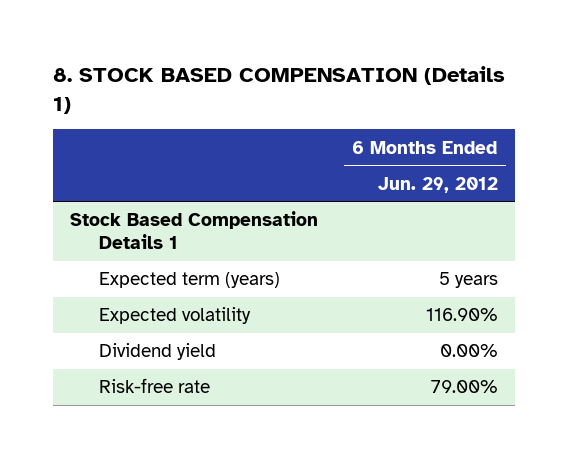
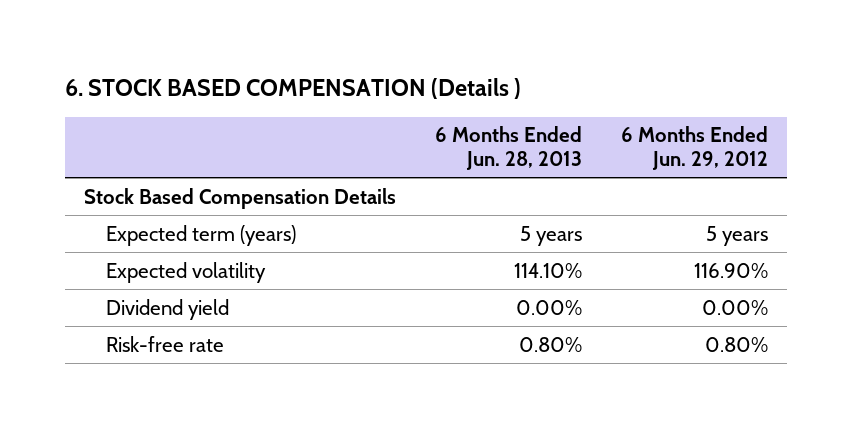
[53,66,506,114] 8. STOCK BASED COMPENSATION (Details 1) -> [64,78,521,100] 6. STOCK BASED COMPENSATION (Details )
none -> [434,126,582,170] 6 Months Ended Jun. 28, 2013
[70,211,319,250] Stock Based Compensation Details 1 -> [83,187,396,209] Stock Based Compensation Details
[430,380,498,394] 79.00% -> [704,336,768,352] 0.80%

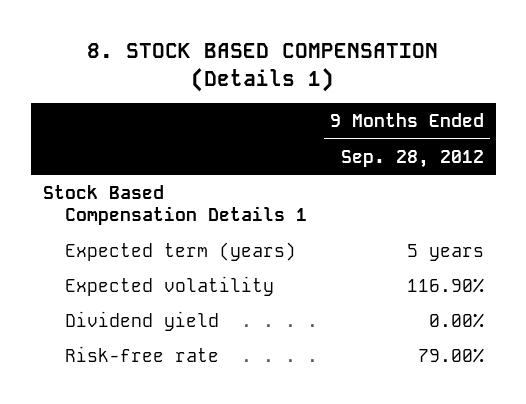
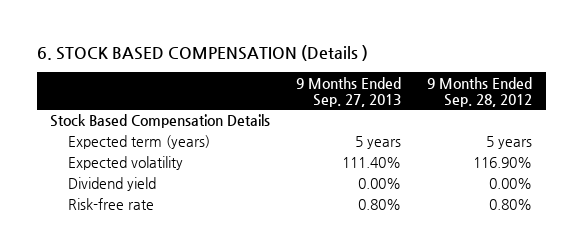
[87,43,439,92] 8. STOCK BASED COMPENSATION (Details 1) -> [36,45,368,62] 6. STOCK BASED COMPENSATION (Details )
none -> [296,76,402,107] 9 Months Ended Sep. 27, 2013
[42,184,307,226] Stock Based Compensation Details 1 -> [49,114,270,129] Stock Based Compensation Details
[417,347,484,363] 79.00% -> [489,199,533,211] 0.80%

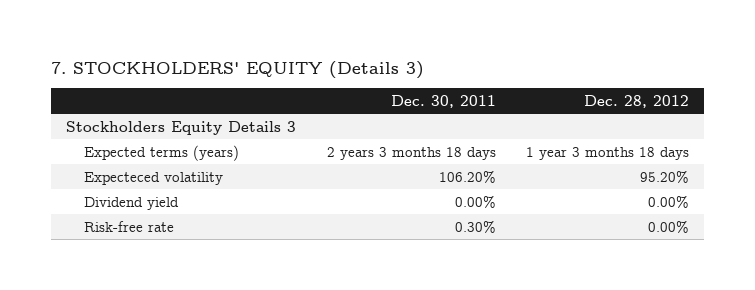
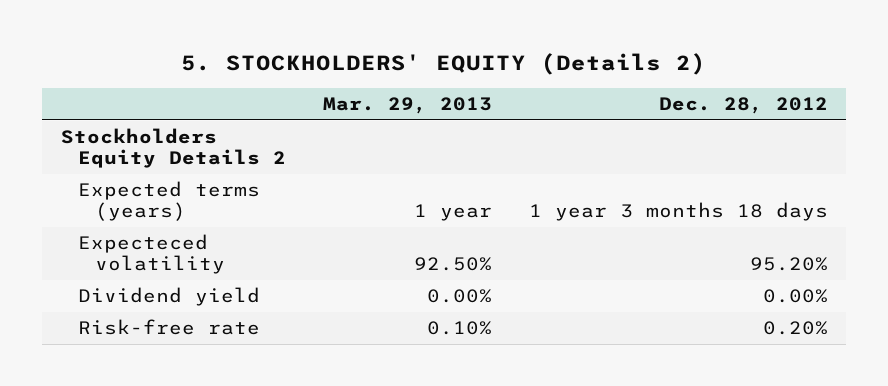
[50,60,424,79] 7. STOCKHOLDERS' EQUITY (Details 3) -> [181,53,707,76] 5. STOCKHOLDERS' EQUITY (Details 2)
[390,95,496,109] Dec. 30, 2011 -> none
none -> [322,97,492,115] Mar. 29, 2013
[66,120,297,135] Stockholders Equity Details 3 -> [60,128,286,169] Stockholders Equity Details 2
[648,219,690,233] 0.00% -> [762,321,828,336] 0.20%

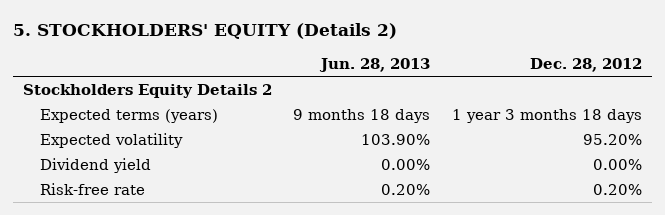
[322,97,492,115] Mar. 29, 2013 -> none
none -> [319,58,431,73] Jun. 28, 2013
[77,234,226,275] Expecteced volatility -> [40,133,184,149] Expected volatility

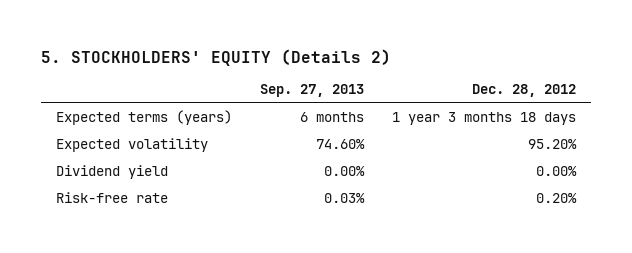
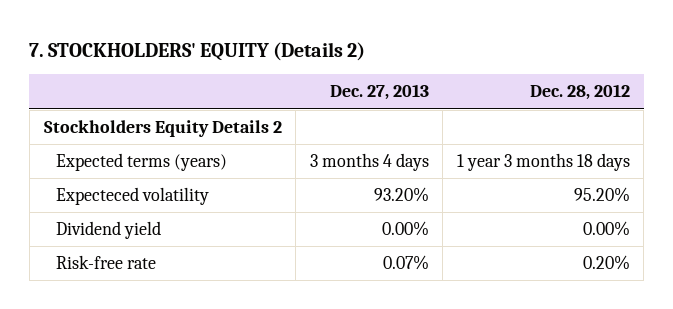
[41,48,392,66] 5. STOCKHOLDERS' EQUITY (Details 2) -> [29,41,366,61] 7. STOCKHOLDERS' EQUITY (Details 2)
[260,84,365,98] Sep. 27, 2013 -> none
none -> [329,84,429,101] Dec. 27, 2013
none -> [43,120,282,138] Stockholders Equity Details 2
[55,138,208,153] Expected volatility -> [56,187,210,206] Expecteced volatility

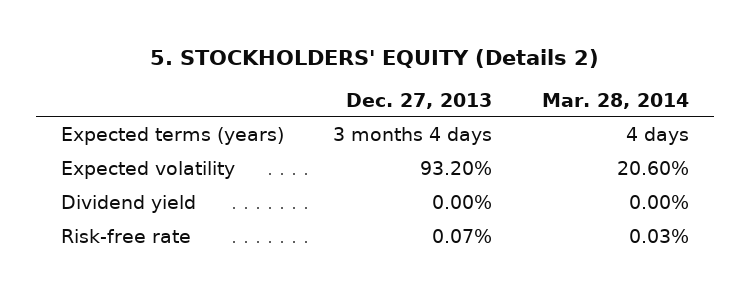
[29,41,366,61] 7. STOCKHOLDERS' EQUITY (Details 2) -> [149,48,599,68] 5. STOCKHOLDERS' EQUITY (Details 2)
[529,84,630,101] Dec. 28, 2012 -> none
none -> [541,92,689,109] Mar. 28, 2014
[43,120,282,138] Stockholders Equity Details 2 -> none
[56,187,210,206] Expecteced volatility -> [60,161,235,180] Expected volatility

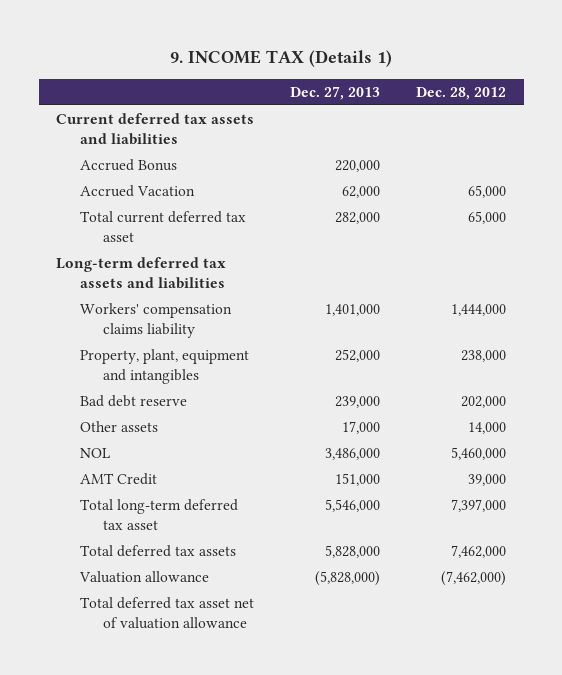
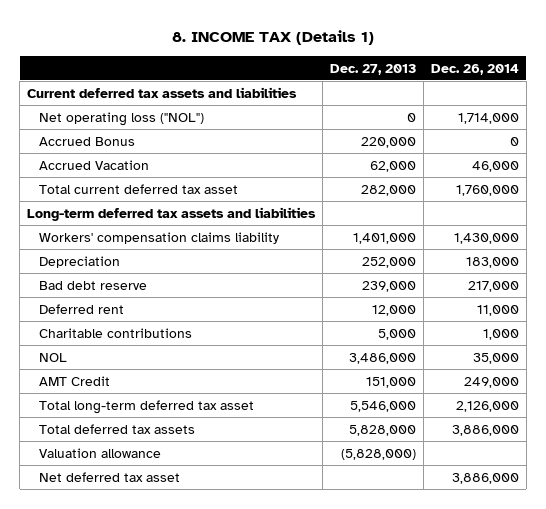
[170,49,393,67] 9. INCOME TAX (Details 1) -> [171,29,374,45] 8. INCOME TAX (Details 1)
[415,86,506,100] Dec. 28, 2012 -> none
none -> [430,63,519,75] Dec. 26, 2014
none -> [38,111,204,126] Net operating loss ("NOL")
[79,349,249,384] Property, plant, equipment and intangibles -> [38,255,120,268] Depreciation
[79,421,158,433] Other assets -> none
none -> [38,303,124,314] Deferred rent
none -> [38,327,192,338] Charitable contributions
[79,597,254,629] Total deferred tax asset net of valuation allowance -> [38,471,180,482] Net deferred tax asset

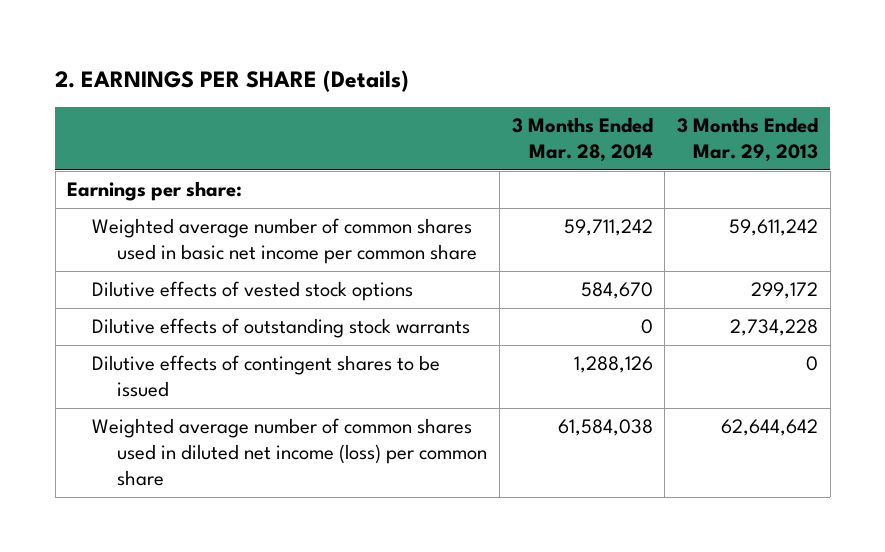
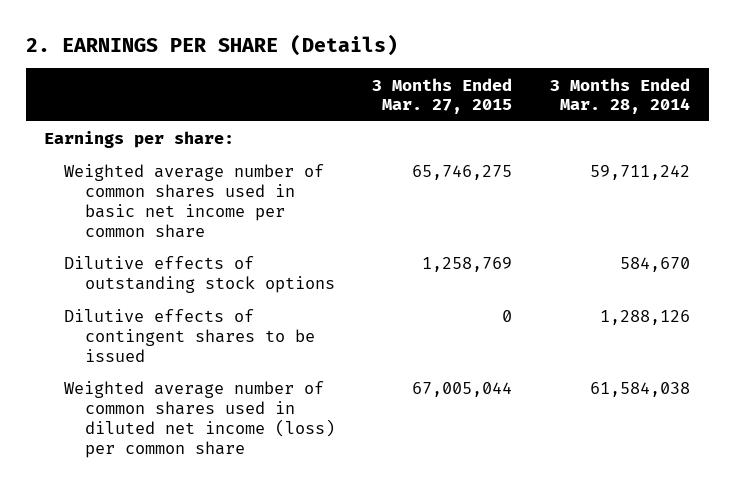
[677,116,819,162] 3 Months Ended Mar. 29, 2013 -> none
none -> [372,77,513,115] 3 Months Ended Mar. 27, 2015
[92,318,471,339] Dilutive effects of outstanding stock warrants -> none
[92,281,414,302] Dilutive effects of vested stock options -> [64,256,335,294] Dilutive effects of outstanding stock options

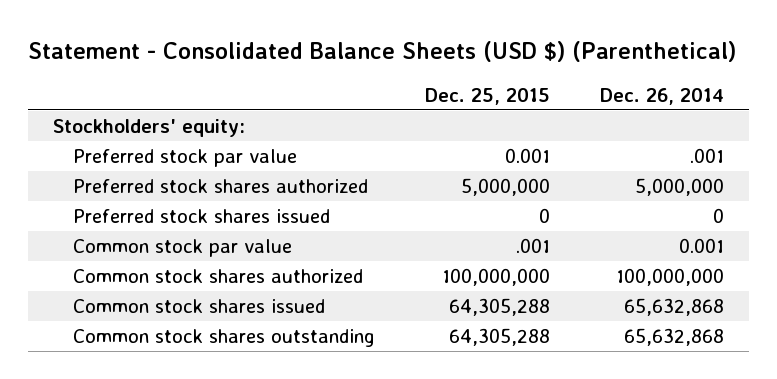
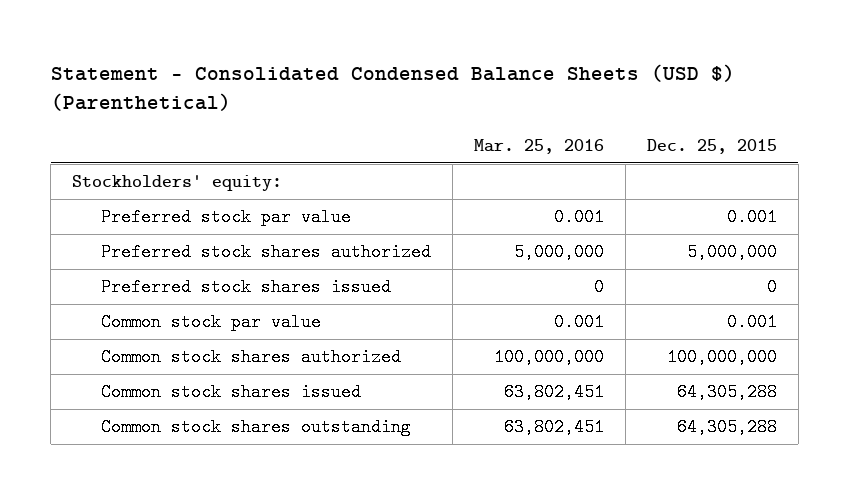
[27,41,736,63] Statement - Consolidated Balance Sheets (USD $) (Parenthetical) -> [50,63,735,112] Statement - Consolidated Condensed Balance Sheets (USD $) (Parenthetical)
[599,87,724,105] Dec. 26, 2014 -> none
none -> [474,139,605,155] Mar. 25, 2016
[516,237,551,253] .001 -> [726,313,777,332] 0.001

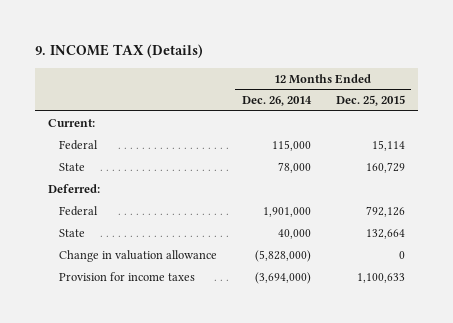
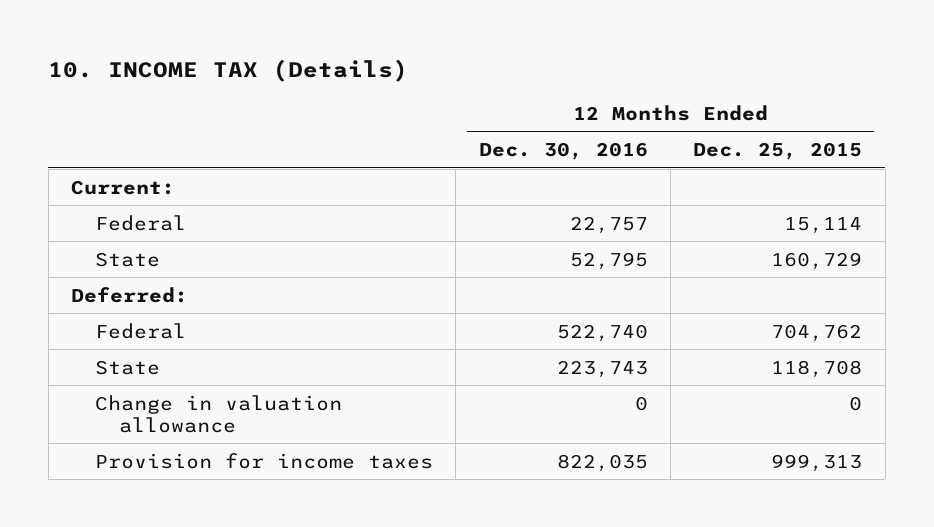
[35,43,204,58] 9. INCOME TAX (Details) -> [48,58,409,82] 10. INCOME TAX (Details)
[241,96,312,107] Dec. 26, 2014 -> none
none -> [478,141,648,160] Dec. 30, 2016
[365,205,405,217] 792,126 -> [771,323,863,342] 704,762
[365,228,405,239] 132,664 -> [771,359,863,378] 118,708
[356,272,405,283] 1,100,633 -> [771,453,863,472] 999,313

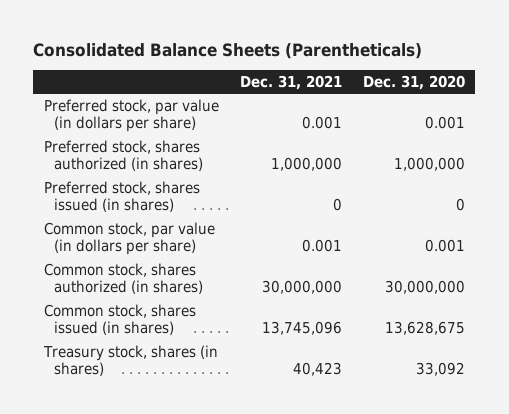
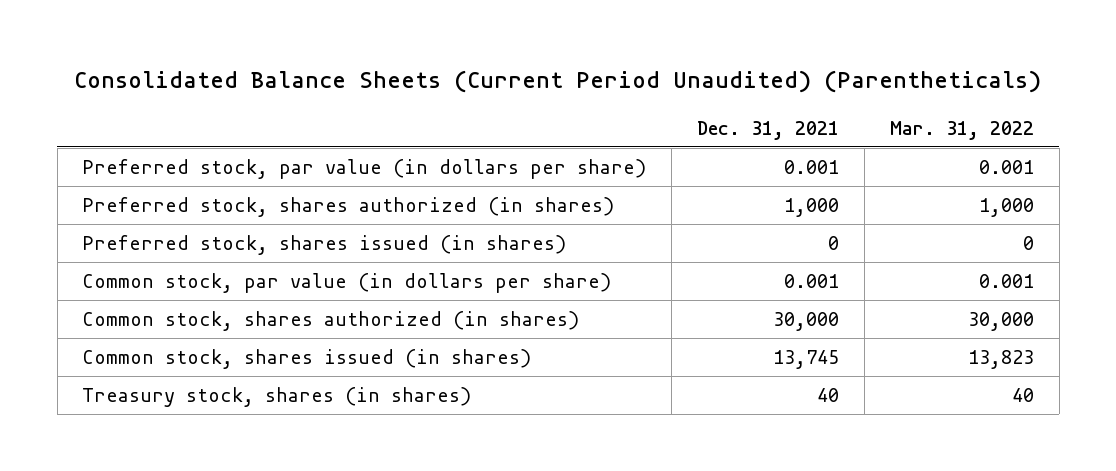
[33,42,423,59] Consolidated Balance Sheets (Parentheticals) -> [74,70,1042,94] Consolidated Balance Sheets (Current Period Unaudited) (Parentheticals)
[362,74,465,90] Dec. 31, 2020 -> none
none -> [889,120,1034,140] Mar. 31, 2022
[270,157,342,172] 1,000,000 -> [784,197,840,217] 1,000
[261,280,342,295] 30,000,000 -> [773,311,840,331] 30,000
[261,321,342,336] 13,745,096 -> [773,349,840,369] 13,745
[292,362,342,377] 40,423 -> [817,387,840,402] 40

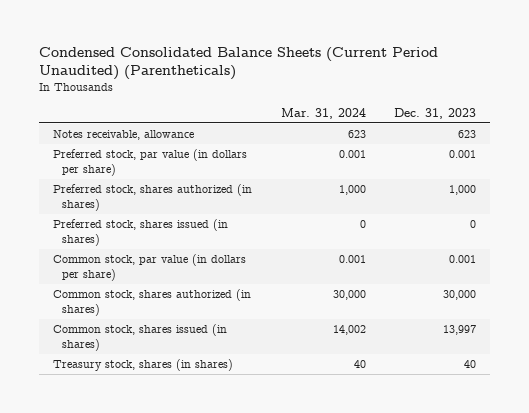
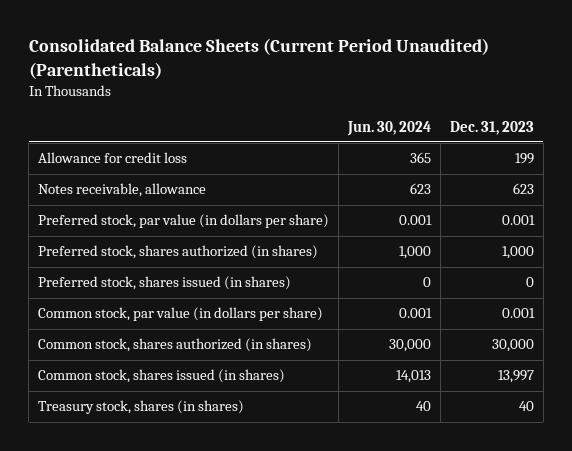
[39,47,439,81] Condensed Consolidated Balance Sheets (Current Period Unaudited) (Parentheticals) -> [28,38,489,79] Consolidated Balance Sheets (Current Period Unaudited) (Parentheticals)
[280,107,366,119] Mar. 31, 2024 -> none
none -> [347,120,432,136] Jun. 30, 2024
none -> [38,152,188,164] Allowance for credit loss

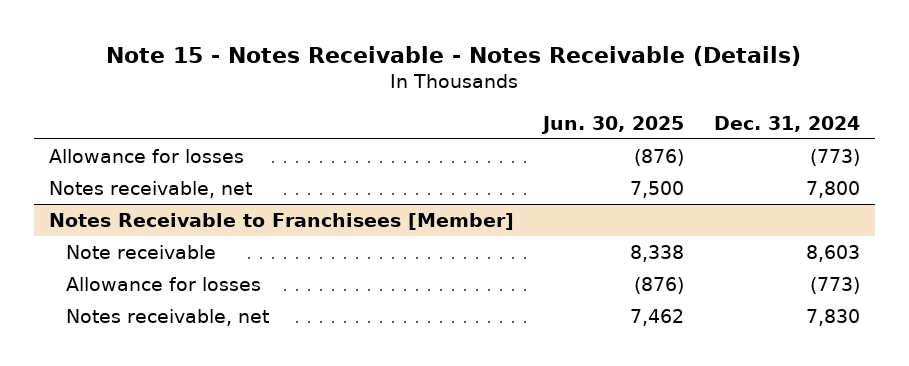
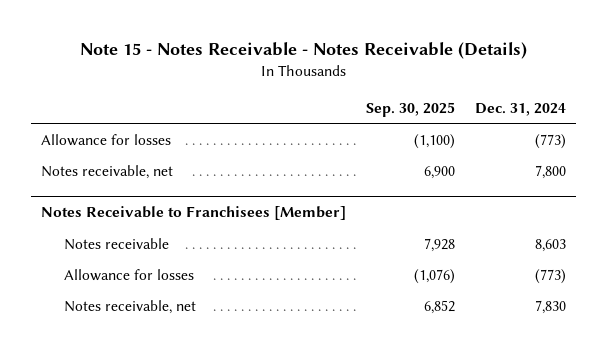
[541,115,685,134] Jun. 30, 2025 -> none
none -> [366,101,456,117] Sep. 30, 2025
[65,244,216,259] Note receivable -> [64,237,170,250] Notes receivable

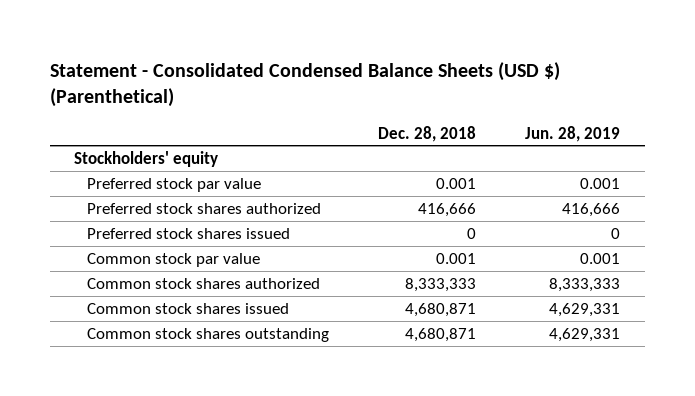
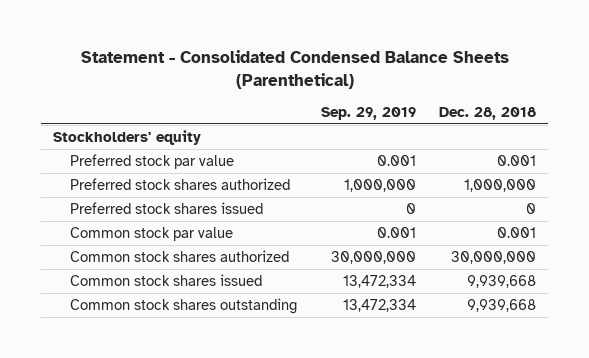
[49,61,560,108] Statement - Consolidated Condensed Balance Sheets (USD $) (Parenthetical) -> [80,50,509,89] Statement - Consolidated Condensed Balance Sheets (Parenthetical)
[525,125,621,142] Jun. 28, 2019 -> none
none -> [320,106,416,120] Sep. 29, 2019
[417,203,476,218] 416,666 -> [464,178,537,192] 1,000,000
[404,278,476,293] 8,333,333 -> [451,250,537,264] 30,000,000
[404,303,476,318] 4,680,871 -> [467,274,537,288] 9,939,668
[404,328,476,343] 4,680,871 -> [467,298,537,312] 9,939,668

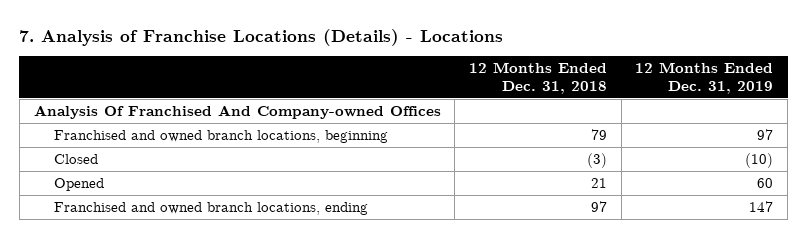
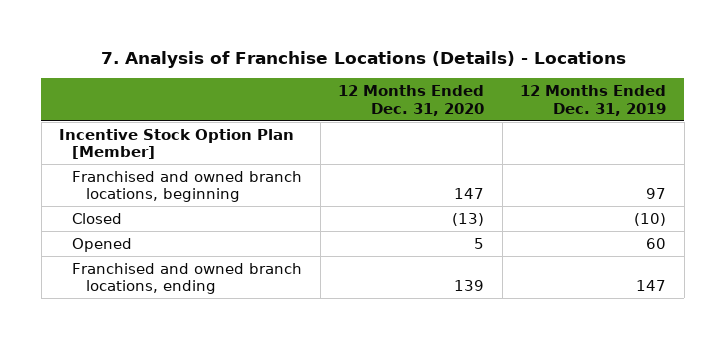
[469,62,608,94] 12 Months Ended Dec. 31, 2018 -> none
none -> [338,85,485,116] 12 Months Ended Dec. 31, 2020
[33,104,441,119] Analysis Of Franchised And Company-owned Offices -> [59,128,295,160] Incentive Stock Option Plan [Member]

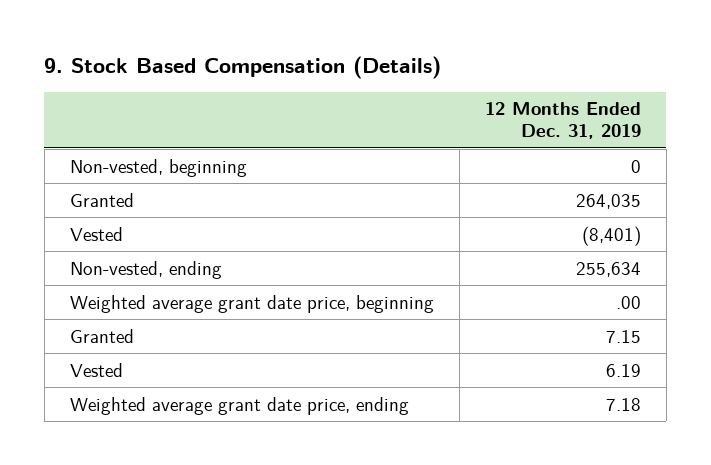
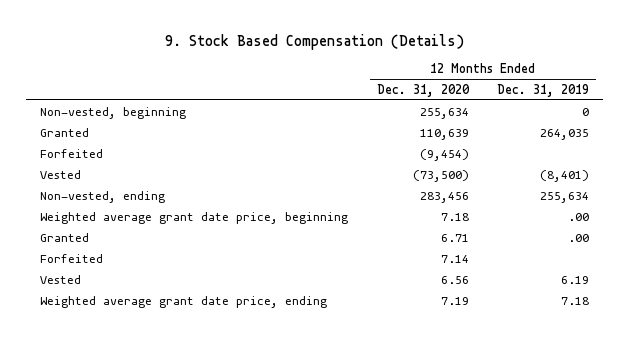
none -> [376,83,470,97] Dec. 31, 2020
none -> [40,148,104,158] Forfeited
[605,329,641,343] 7.15 -> [567,233,589,242] .00
none -> [40,253,104,263] Forfeited

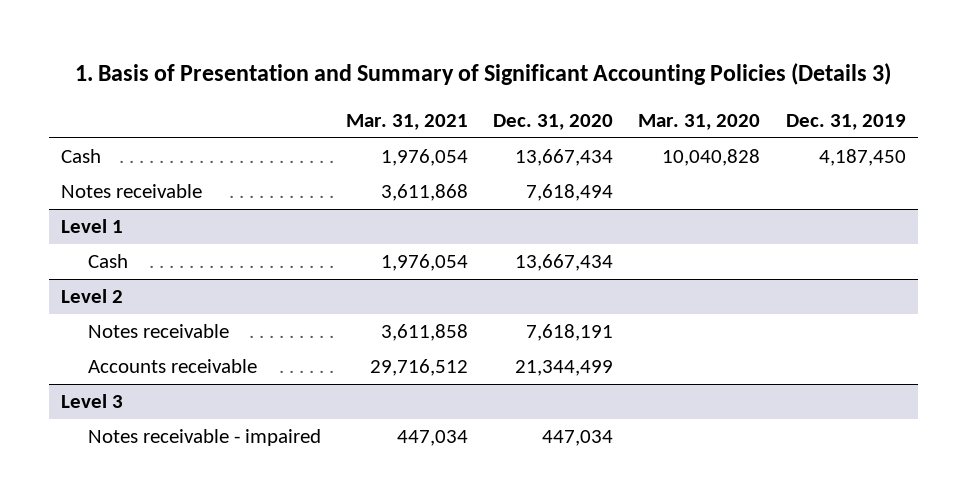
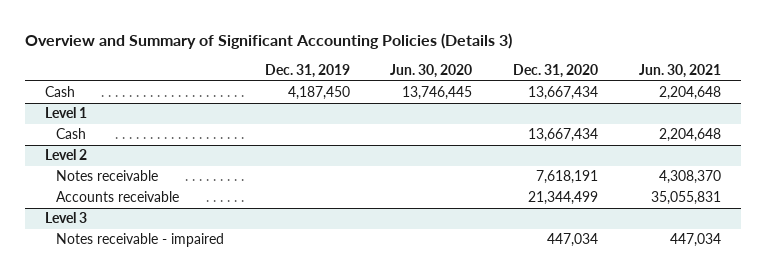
[75,63,892,86] 1. Basis of Presentation and Summary of Significant Accounting Policies (Details 3) -> [25,33,513,50] Overview and Summary of Significant Accounting Policies (Details 3)
[346,113,469,130] Mar. 31, 2021 -> none
[638,113,761,130] Mar. 31, 2020 -> none
none -> [390,64,473,79] Jun. 30, 2020
none -> [638,64,721,79] Jun. 30, 2021
[61,184,203,199] Notes receivable -> none

